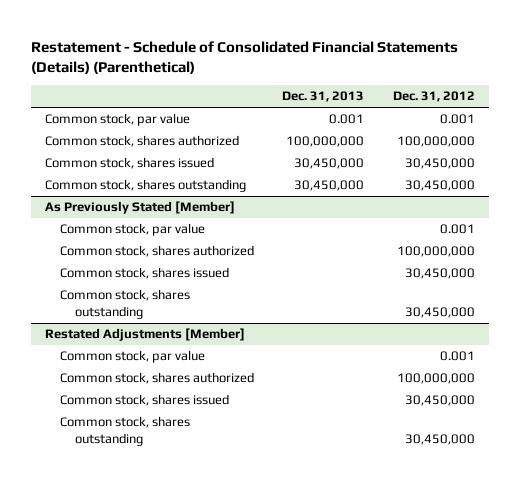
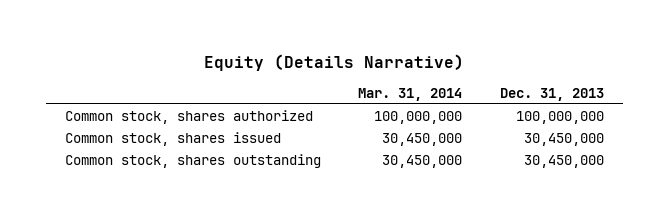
[31,40,459,75] Restatement - Schedule of Consolidated Financial Statements (Details) (Parenthetical) -> [204,53,465,71] Equity (Details Narrative)
[392,91,475,103] Dec. 31, 2012 -> none
none -> [358,87,463,101] Mar. 31, 2014
[45,113,191,127] Common stock, par value -> none
[45,201,236,215] As Previously Stated [Member] -> none
[60,223,206,237] Common stock, par value -> none
[60,245,255,258] Common stock, shares authorized -> none
[60,267,230,280] Common stock, shares issued -> none
[60,289,191,319] Common stock, shares outstanding -> none
[45,328,246,342] Restated Adjustments [Member] -> none
[60,350,206,364] Common stock, par value -> none
[60,372,255,385] Common stock, shares authorized -> none
[60,394,230,407] Common stock, shares issued -> none
[60,416,191,446] Common stock, shares outstanding -> none

